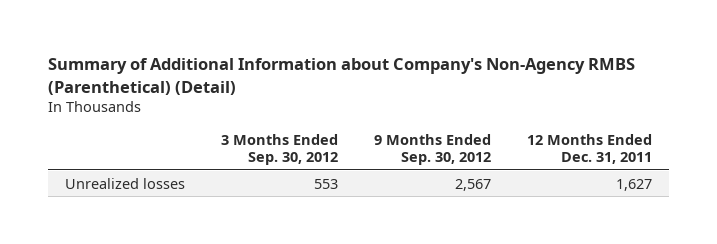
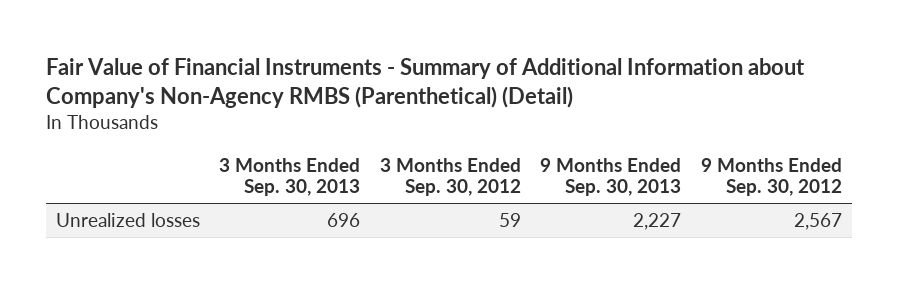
[47,58,635,95] Summary of Additional Information about Company's Non-Agency RMBS (Parenthetical) (Detail) -> [45,57,805,109] Fair Value of Financial Instruments - Summary of Additional Information about Company's Non-Agency RMBS (Parenthetical) (Detail)
[526,133,652,165] 12 Months Ended Dec. 31, 2011 -> none
none -> [219,157,361,197] 3 Months Ended Sep. 30, 2013
none -> [540,157,682,197] 9 Months Ended Sep. 30, 2013
[314,178,339,189] 553 -> [498,213,521,228] 59

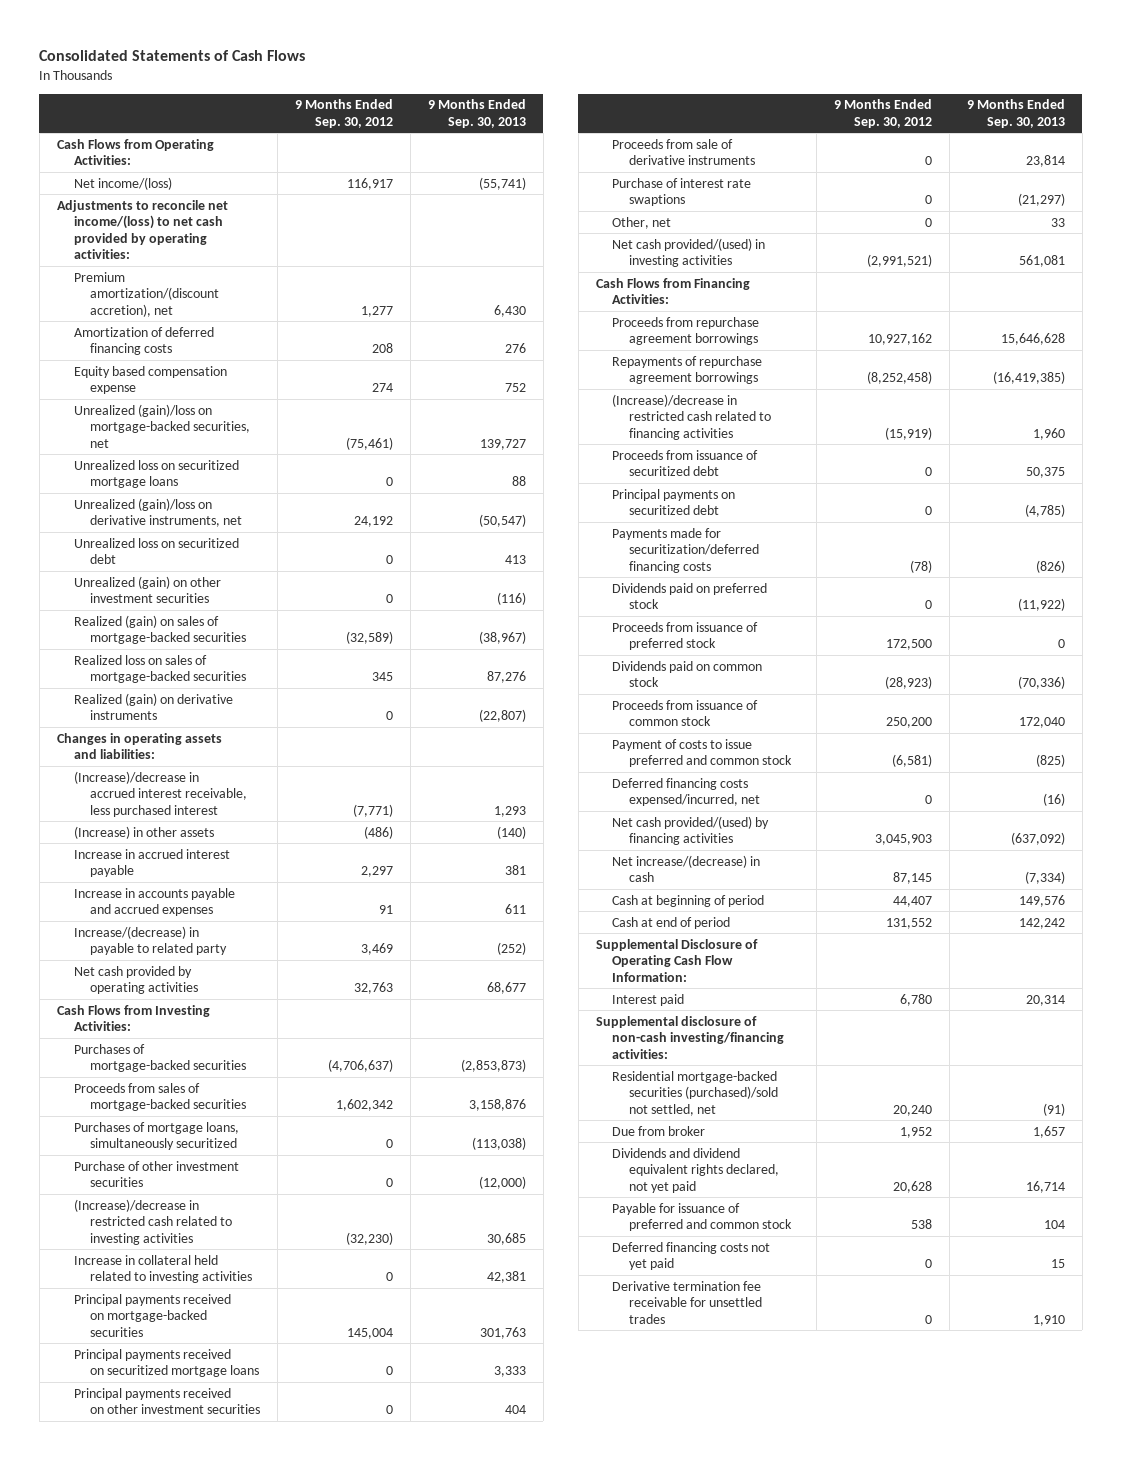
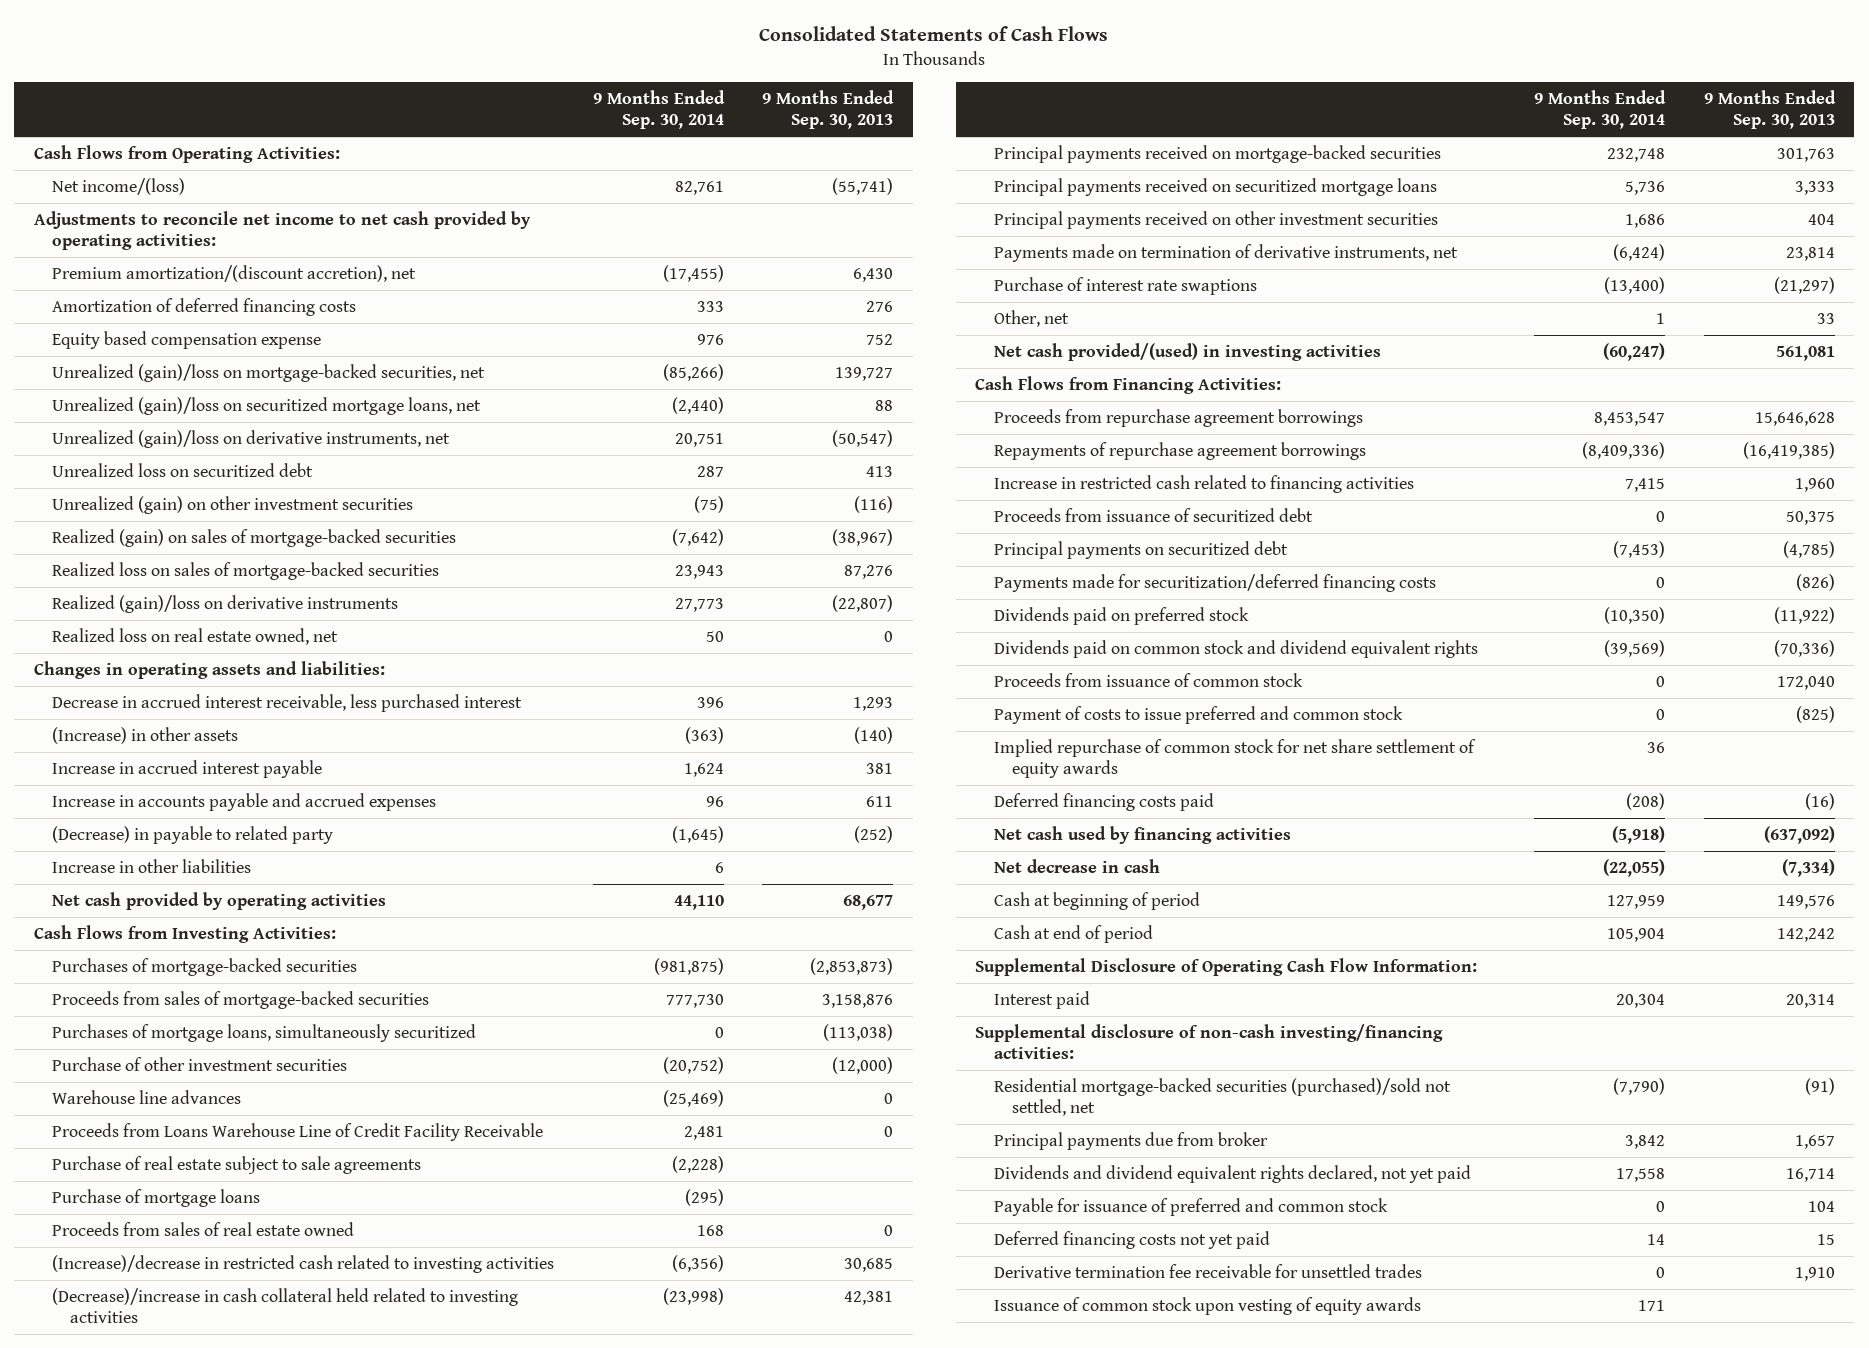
[295,99,394,128] 9 Months Ended Sep. 30, 2012 -> none
none -> [592,90,725,129] 9 Months Ended Sep. 30, 2014
[56,199,228,260] Adjustments to reconcile net income/(loss) to net cash provided by operating activities: -> [33,211,531,250] Adjustments to reconcile net income to net cash provided by operating activities:
[73,459,239,489] Unrealized loss on securitized mortgage loans -> [52,397,482,416] Unrealized (gain)/loss on securitized mortgage loans, net
[73,692,233,721] Realized (gain) on derivative instruments -> [52,595,399,614] Realized (gain)/loss on derivative instruments
none -> [52,628,339,646] Realized loss on real estate owned, net
[73,770,248,817] (Increase)/decrease in accrued interest receivable, less purchased interest -> [52,694,523,713] Decrease in accrued interest receivable, less purchased interest
[73,925,228,956] Increase/(decrease) in payable to related party -> [52,826,334,845] (Decrease) in payable to related party
none -> [52,859,252,874] Increase in other liabilities
none -> [52,1090,242,1105] Warehouse line advances
none -> [52,1123,544,1142] Proceeds from Loans Warehouse Line of Credit Facility Receivable
none -> [52,1156,422,1175] Purchase of real estate subject to sale agreements
none -> [52,1189,261,1208] Purchase of mortgage loans
none -> [52,1222,355,1237] Proceeds from sales of real estate owned
[73,1254,253,1284] Increase in collateral held related to investing activities -> [52,1288,519,1323] (Decrease)/increase in cash collateral held related to investing activities
[612,138,756,166] Proceeds from sale of derivative instruments -> [993,244,1458,263] Payments made on termination of derivative instruments, net
[612,393,772,440] (Increase)/decrease in restricted cash related to financing activities -> [993,475,1414,494] Increase in restricted cash related to financing activities
[612,621,759,651] Proceeds from issuance of preferred stock -> none
[612,660,763,688] Dividends paid on common stock -> [993,640,1478,659] Dividends paid on common stock and dividend equivalent rights
[612,777,761,807] Deferred financing costs expensed/incurred, net -> none
none -> [993,739,1476,778] Implied repurchase of common stock for net share settlement of equity awards
none -> [993,793,1214,812] Deferred financing costs paid
[612,815,770,846] Net cash provided/(used) by financing activities -> [993,826,1291,845] Net cash used by financing activities
[612,854,761,883] Net increase/(decrease) in cash -> [993,859,1160,874] Net decrease in cash
[612,1125,706,1136] Due from broker -> [993,1132,1268,1151] Principal payments due from broker
none -> [993,1297,1421,1316] Issuance of common stock upon vesting of equity awards

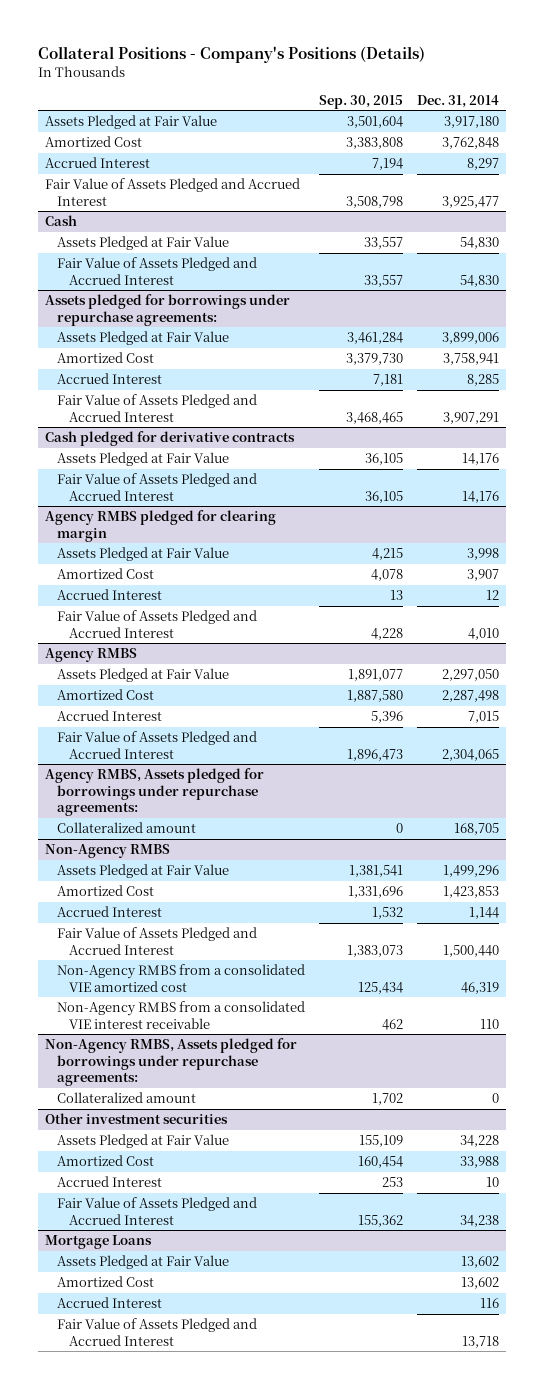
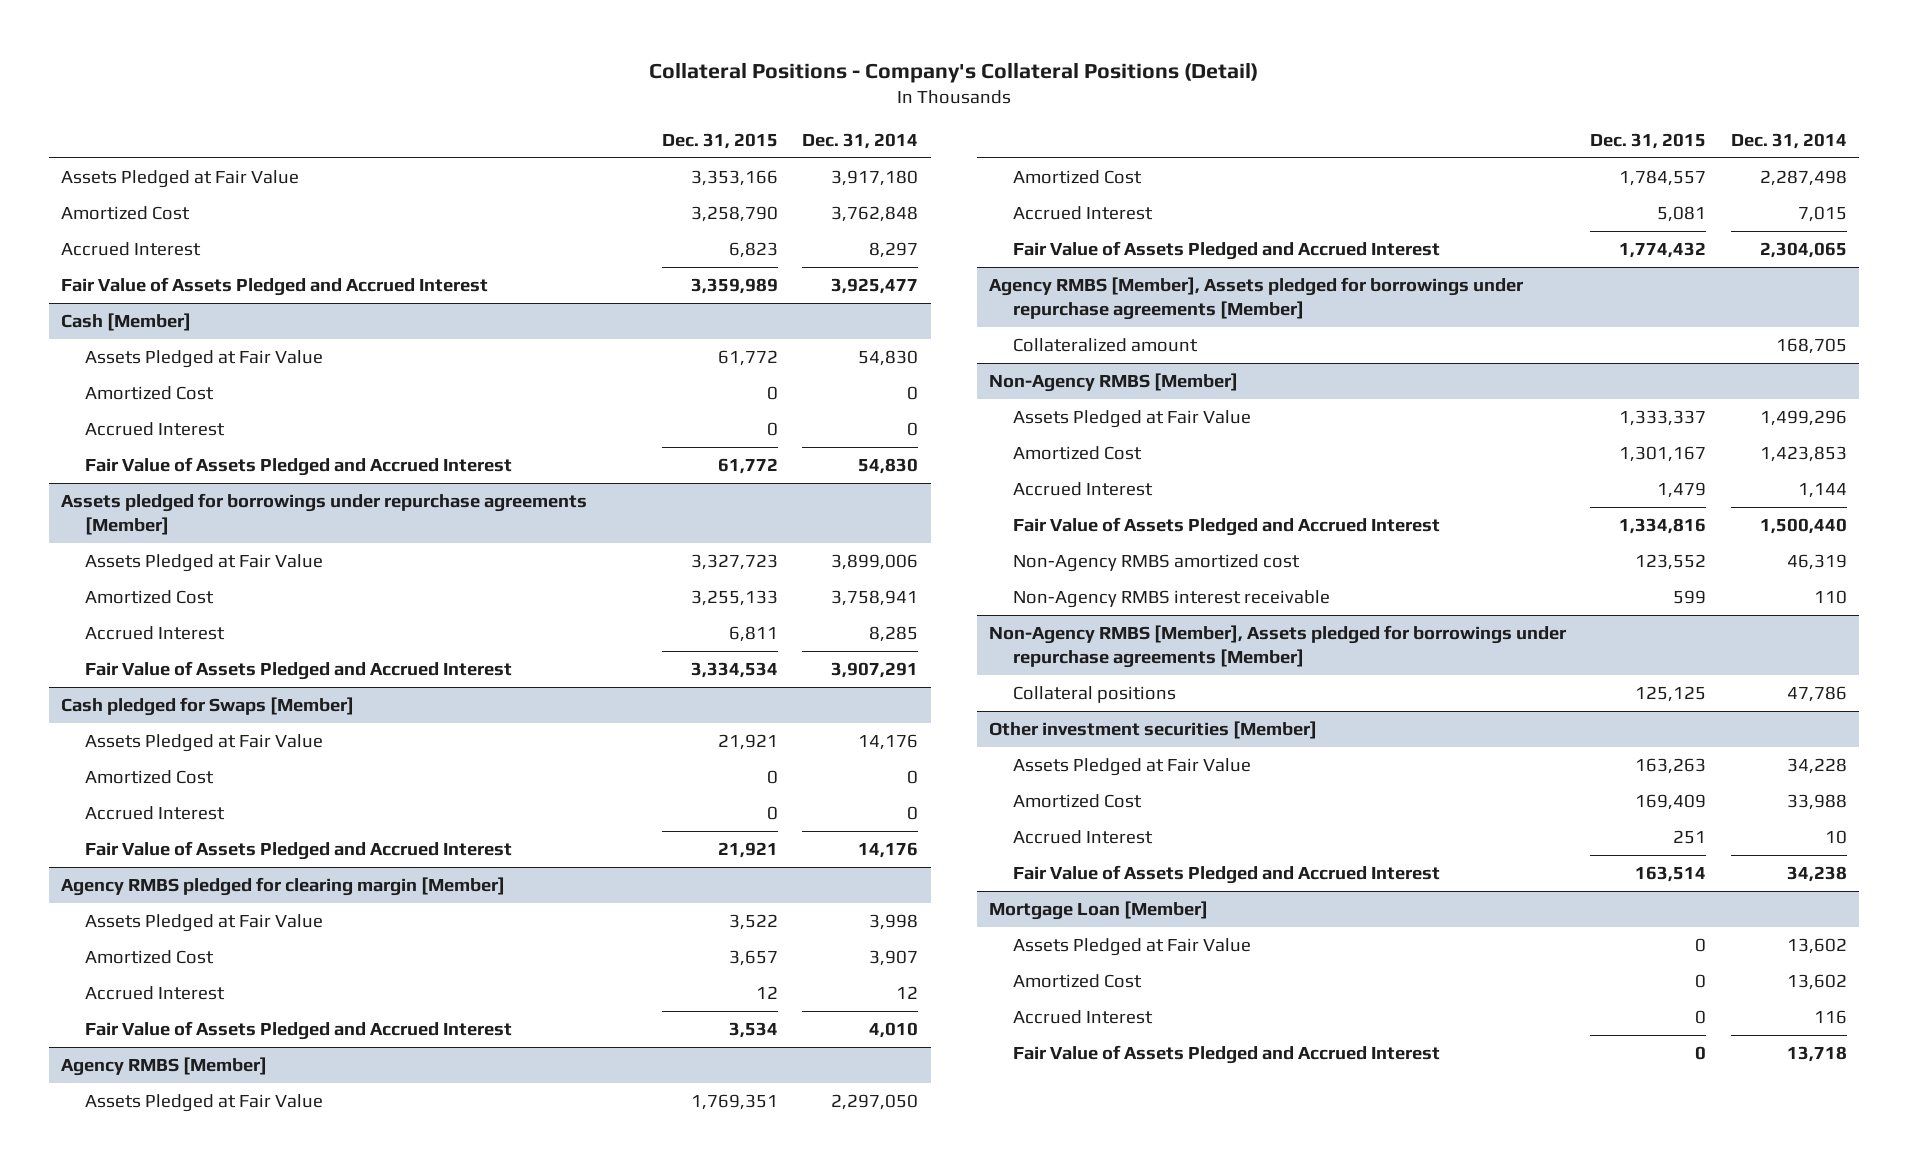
[38,45,426,63] Collateral Positions - Company's Positions (Details) -> [648,62,1258,84] Collateral Positions - Company's Collateral Positions (Detail)
[319,94,404,109] Sep. 30, 2015 -> none
none -> [662,132,779,149] Dec. 31, 2015
[45,215,78,227] Cash -> [61,313,192,332] Cash [Member]
none -> [84,386,214,401] Amortized Cost
none -> [84,422,225,437] Accrued Interest
[45,294,291,326] Assets pledged for borrowings under repurchase agreements: -> [61,493,588,536] Assets pledged for borrowings under repurchase agreements [Member]
[45,431,296,447] Cash pledged for derivative contracts -> [61,697,355,717] Cash pledged for Swaps [Member]
none -> [84,770,214,785] Amortized Cost
none -> [84,806,225,821] Accrued Interest
[45,510,277,542] Agency RMBS pledged for clearing margin -> [61,877,506,897] Agency RMBS pledged for clearing margin [Member]
[45,648,138,663] Agency RMBS -> [61,1057,268,1077] Agency RMBS [Member]
[45,768,265,817] Agency RMBS, Assets pledged for borrowings under repurchase agreements: -> [989,277,1525,321] Agency RMBS [Member], Assets pledged for borrowings under repurchase agreements [Member]
[45,844,171,859] Non-Agency RMBS -> [989,373,1239,393] Non-Agency RMBS [Member]
[57,1092,197,1104] Collateralized amount -> none
[57,964,306,992] Non-Agency RMBS from a consolidated VIE amortized cost -> [1012,554,1300,573] Non-Agency RMBS amortized cost
[57,1001,306,1029] Non-Agency RMBS from a consolidated VIE interest receivable -> [1012,590,1330,609] Non-Agency RMBS interest receivable
[45,1038,298,1087] Non-Agency RMBS, Assets pledged for borrowings under repurchase agreements: -> [989,625,1568,669] Non-Agency RMBS [Member], Assets pledged for borrowings under repurchase agreements [Member]
none -> [1012,686,1176,704] Collateral positions
[45,1113,229,1125] Other investment securities -> [989,721,1318,740] Other investment securities [Member]
[45,1235,153,1250] Mortgage Loans -> [989,901,1209,921] Mortgage Loan [Member]

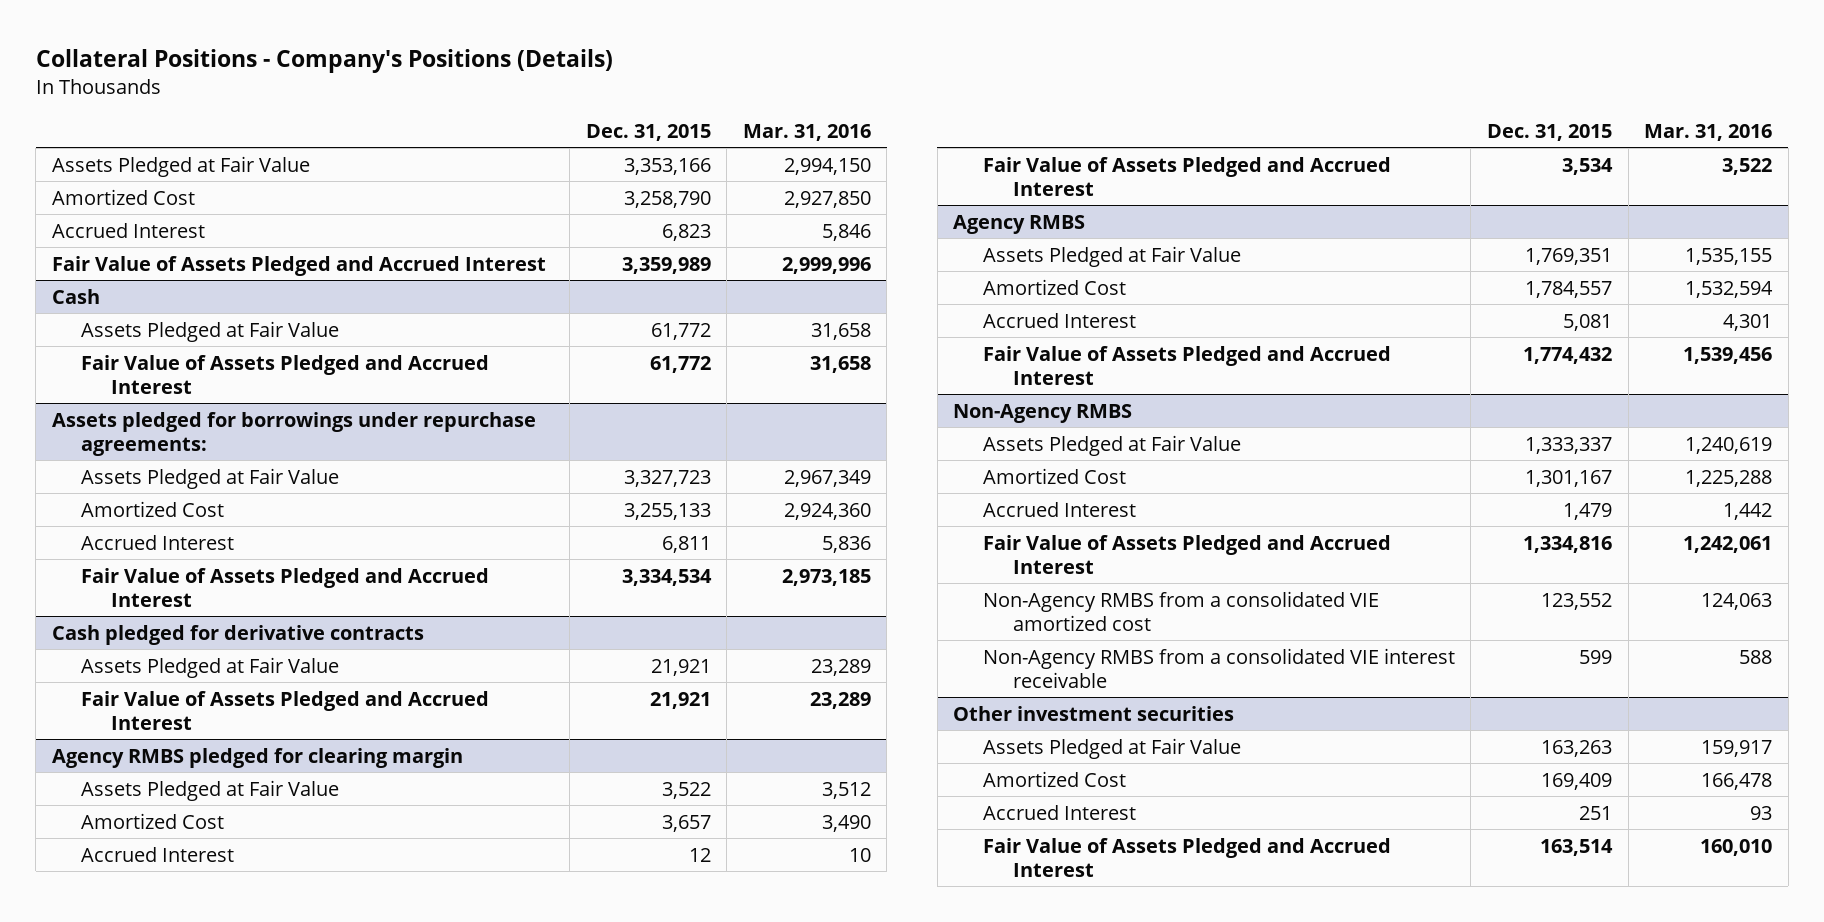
[648,62,1258,84] Collateral Positions - Company's Collateral Positions (Detail) -> [35,48,613,73] Collateral Positions - Company's Positions (Details)
[802,132,919,149] Dec. 31, 2014 -> none
none -> [742,123,871,141] Mar. 31, 2016
[61,313,192,332] Cash [Member] -> [51,288,100,304] Cash
[84,386,214,401] Amortized Cost -> none
[84,422,225,437] Accrued Interest -> none
[61,493,588,536] Assets pledged for borrowings under repurchase agreements [Member] -> [51,411,536,456] Assets pledged for borrowings under repurchase agreements:
[61,697,355,717] Cash pledged for Swaps [Member] -> [51,624,424,645] Cash pledged for derivative contracts
[84,770,214,785] Amortized Cost -> none
[84,806,225,821] Accrued Interest -> none
[61,877,506,897] Agency RMBS pledged for clearing margin [Member] -> [51,747,463,768] Agency RMBS pledged for clearing margin
[61,1057,268,1077] Agency RMBS [Member] -> [953,214,1086,234] Agency RMBS
[989,277,1525,321] Agency RMBS [Member], Assets pledged for borrowings under repurchase agreements [Member] -> none
[1012,338,1198,353] Collateralized amount -> none
[989,373,1239,393] Non-Agency RMBS [Member] -> [953,403,1133,423] Non-Agency RMBS
[989,625,1568,669] Non-Agency RMBS [Member], Assets pledged for borrowings under repurchase agreements [Member] -> none
[1012,686,1176,704] Collateral positions -> none
[1012,554,1300,573] Non-Agency RMBS amortized cost -> [982,590,1379,631] Non-Agency RMBS from a consolidated VIE amortized cost
[1012,590,1330,609] Non-Agency RMBS interest receivable -> [982,647,1455,688] Non-Agency RMBS from a consolidated VIE interest receivable
[989,721,1318,740] Other investment securities [Member] -> [953,705,1235,721] Other investment securities
[989,901,1209,921] Mortgage Loan [Member] -> none
[1012,938,1251,957] Assets Pledged at Fair Value -> none
[1012,974,1142,989] Amortized Cost -> none
[1012,1010,1153,1025] Accrued Interest -> none
[1012,1045,1440,1065] Fair Value of Assets Pledged and Accrued Interest -> none

